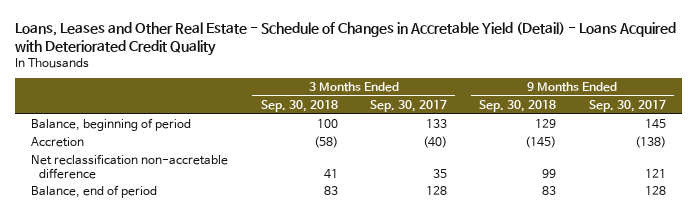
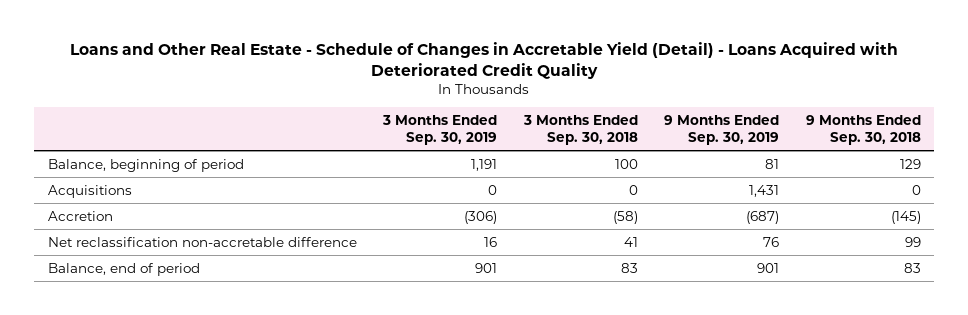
[15,22,677,56] Loans, Leases and Other Real Estate - Schedule of Changes in Accretable Yield (Detail) - Loans Acquired with Deteriorated Credit Quality -> [70,42,899,79] Loans and Other Real Estate - Schedule of Changes in Accretable Yield (Detail) - Loans Acquired with Deteriorated Credit Quality
[369,99,447,112] Sep. 30, 2017 -> none
[588,99,666,112] Sep. 30, 2017 -> none
none -> [382,115,498,145] 3 Months Ended Sep. 30, 2019
none -> [664,115,780,145] 9 Months Ended Sep. 30, 2019
none -> [47,184,132,198] Acquisitions

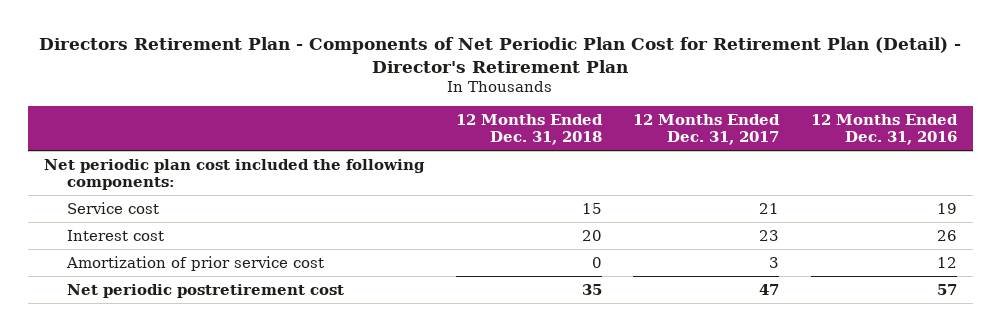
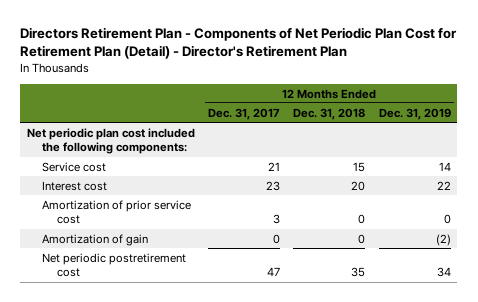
[811,114,959,146] 12 Months Ended Dec. 31, 2016 -> none
none -> [378,107,451,120] Dec. 31, 2019
none -> [42,233,149,246] Amortization of gain

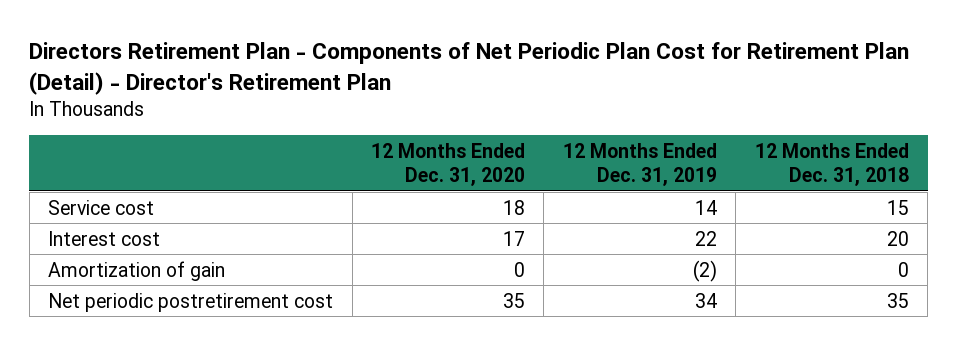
[208,107,281,120] Dec. 31, 2017 -> none
none -> [371,143,526,187] 12 Months Ended Dec. 31, 2020
[26,127,195,155] Net periodic plan cost included the following components: -> none
[42,199,192,225] Amortization of prior service cost -> none

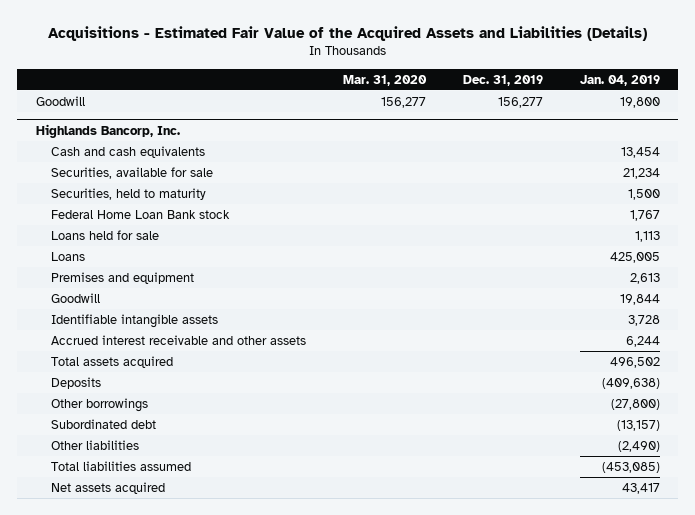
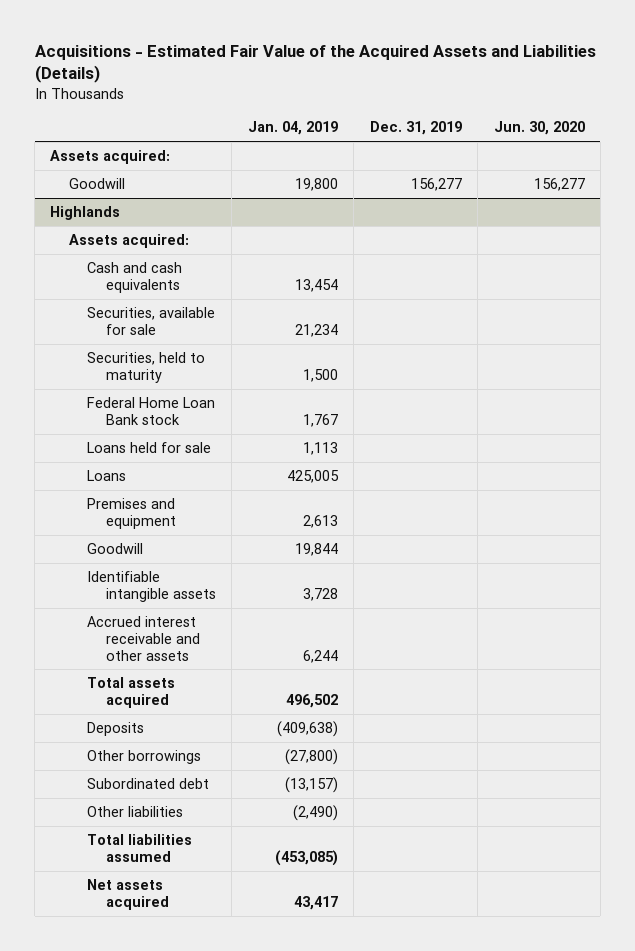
[343,74,428,86] Mar. 31, 2020 -> none
none -> [493,121,585,136] Jun. 30, 2020
none -> [50,150,171,165] Assets acquired:
[35,123,180,138] Highlands Bancorp, Inc. -> [50,206,121,221] Highlands
none -> [68,234,189,249] Assets acquired:

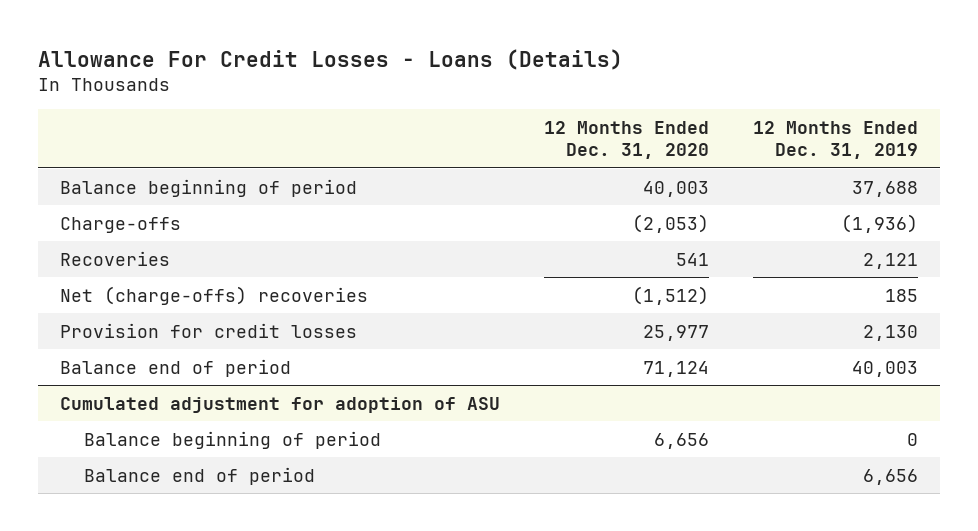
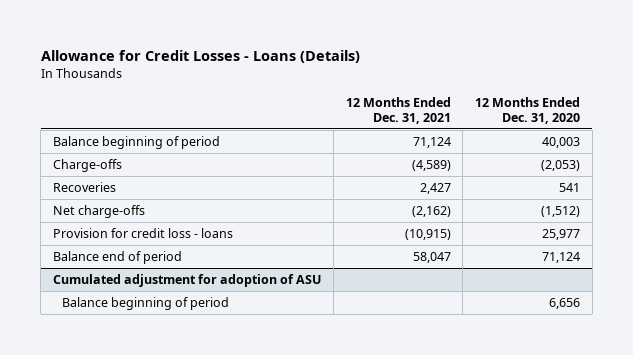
[38,48,624,70] Allowance For Credit Losses - Loans (Details) -> [40,49,360,63] Allowance for Credit Losses - Loans (Details)
[752,121,918,160] 12 Months Ended Dec. 31, 2019 -> none
none -> [345,96,451,124] 12 Months Ended Dec. 31, 2021
[60,285,369,305] Net (charge-offs) recoveries -> [53,205,146,219] Net charge-offs
[60,322,358,338] Provision for credit losses -> [53,228,234,239] Provision for credit loss - loans
[84,466,316,485] Balance end of period -> none

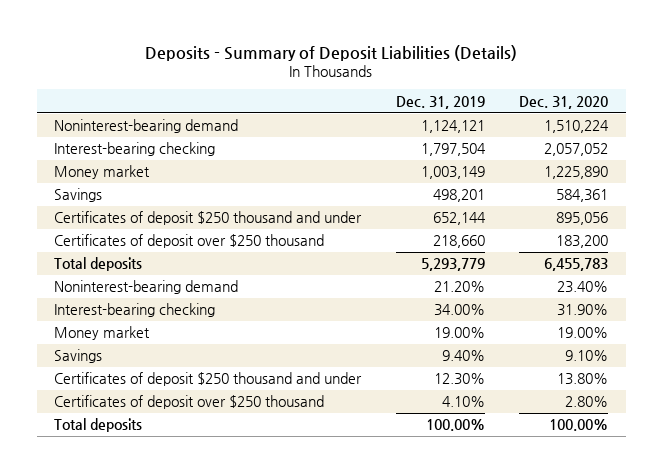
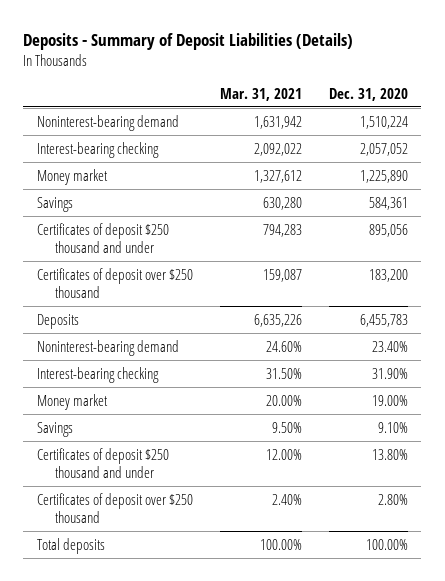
[395,95,485,109] Dec. 31, 2019 -> none
none -> [219,87,302,101] Mar. 31, 2021
[54,257,143,272] Total deposits -> [36,313,79,329] Deposits

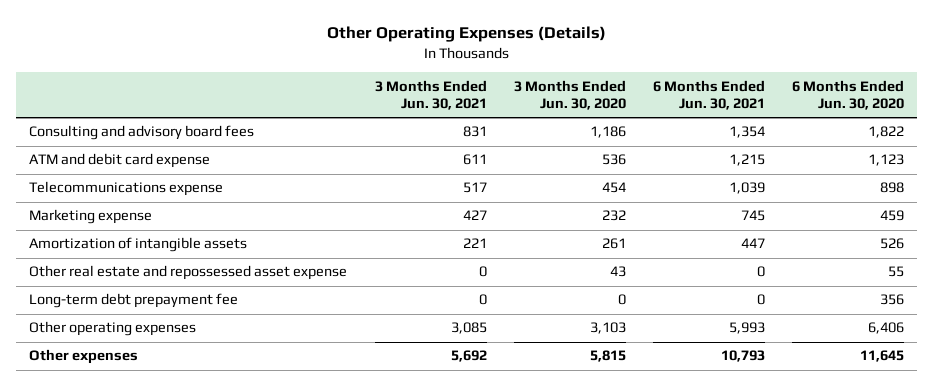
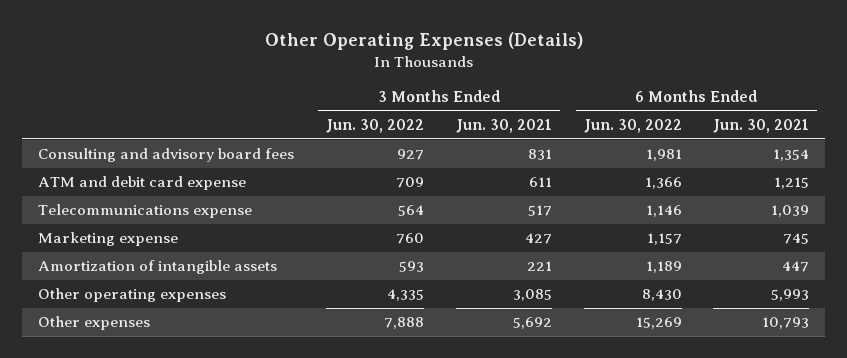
[513,79,626,111] 3 Months Ended Jun. 30, 2020 -> none
[791,79,904,111] 6 Months Ended Jun. 30, 2020 -> none
none -> [325,119,424,134] Jun. 30, 2022
none -> [583,119,682,134] Jun. 30, 2022
[29,265,348,281] Other real estate and repossessed asset expense -> none
[29,293,239,309] Long-term debt prepayment fee -> none

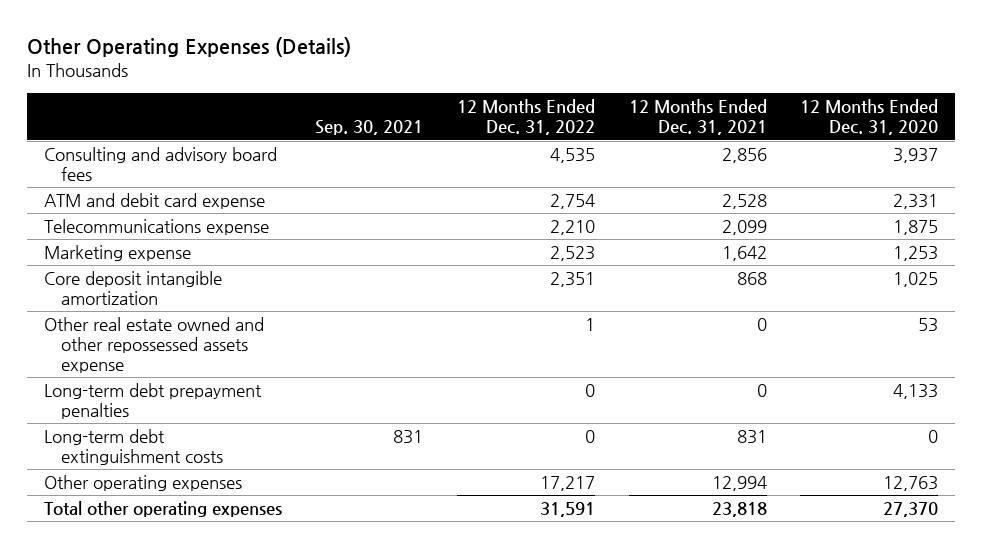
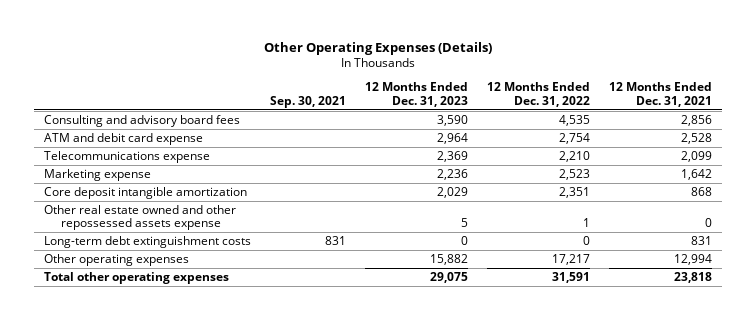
[800,99,939,136] 12 Months Ended Dec. 31, 2020 -> none
none -> [364,82,468,107] 12 Months Ended Dec. 31, 2023
[43,383,262,420] Long-term debt prepayment penalties -> none

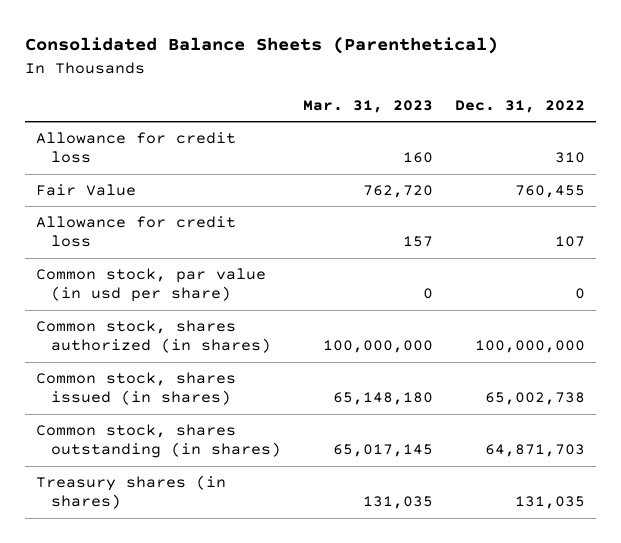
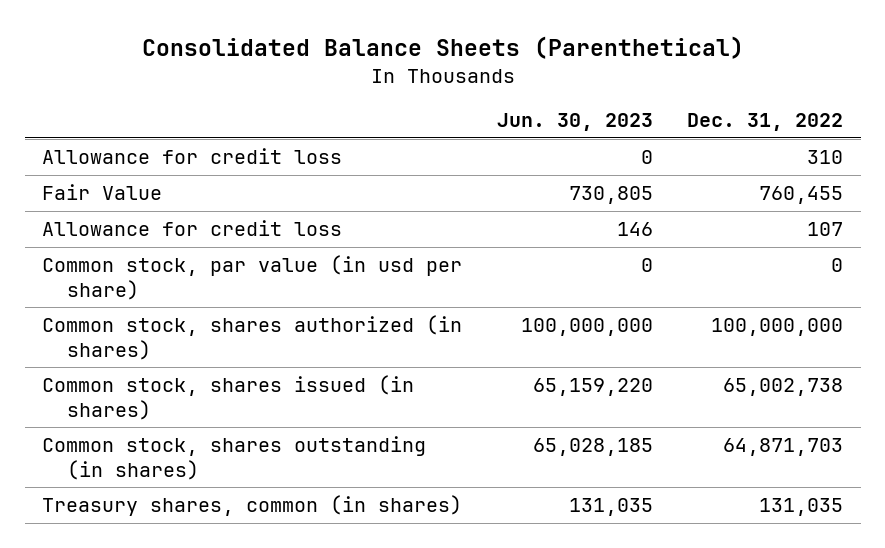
[303,100,434,114] Mar. 31, 2023 -> none
none -> [496,113,653,132] Jun. 30, 2023
[35,475,226,510] Treasury shares (in shares) -> [41,495,462,517] Treasury shares, common (in shares)

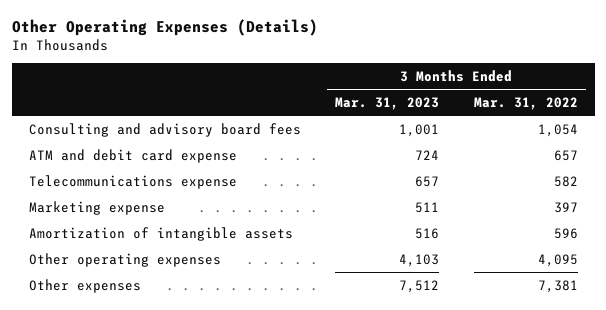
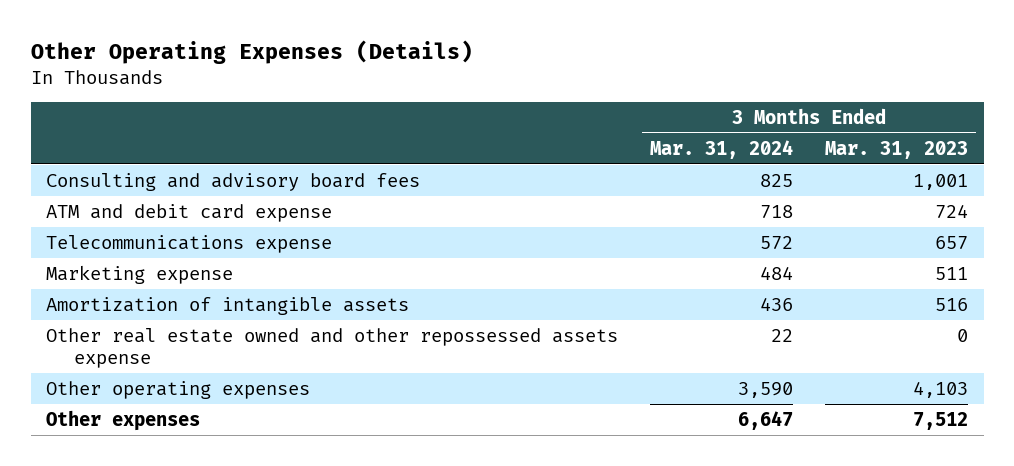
[473,96,578,110] Mar. 31, 2022 -> none
none -> [650,139,794,159] Mar. 31, 2024
none -> [46,327,619,369] Other real estate owned and other repossessed assets expense

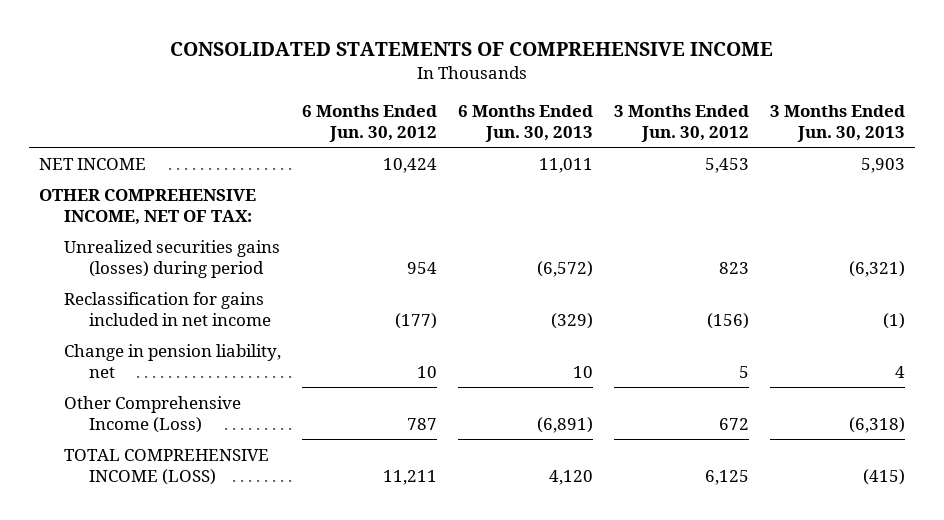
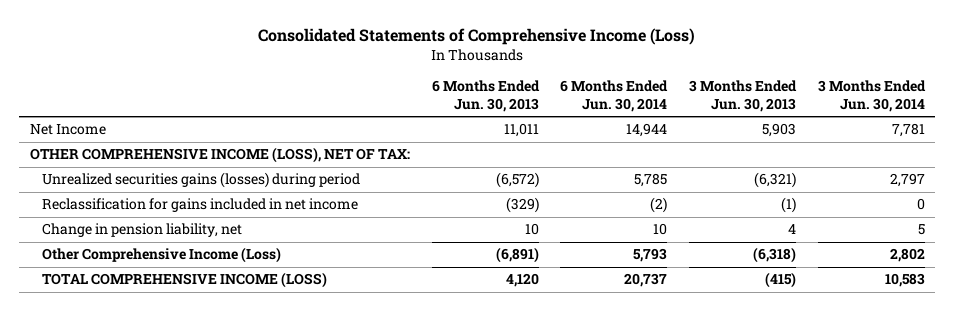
[170,41,774,56] CONSOLIDATED STATEMENTS OF COMPREHENSIVE INCOME -> [258,27,696,45] Consolidated Statements of Comprehensive Income (Loss)
[302,105,438,143] 6 Months Ended Jun. 30, 2012 -> none
[613,105,749,143] 3 Months Ended Jun. 30, 2012 -> none
none -> [560,79,669,112] 6 Months Ended Jun. 30, 2014
none -> [817,79,926,112] 3 Months Ended Jun. 30, 2014
[39,157,147,170] NET INCOME -> [30,124,107,136] Net Income
[39,188,257,225] OTHER COMPREHENSIVE INCOME, NET OF TAX: -> [30,147,411,164] OTHER COMPREHENSIVE INCOME (LOSS), NET OF TAX:

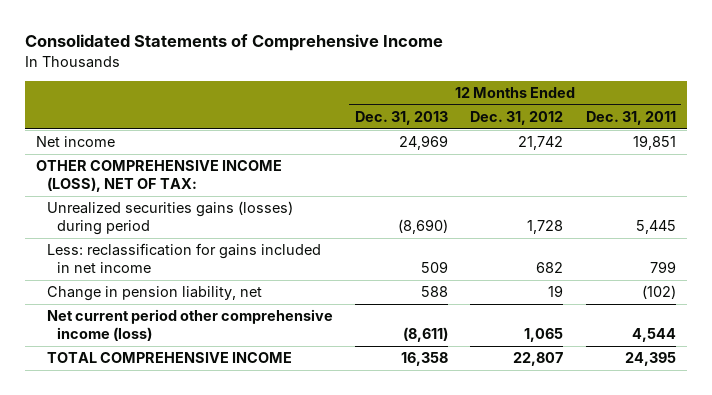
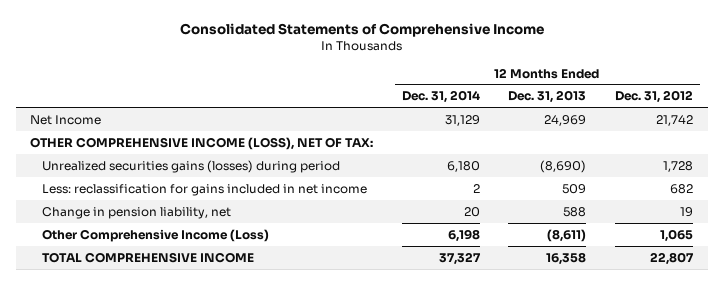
[585,111,676,126] Dec. 31, 2011 -> none
none -> [401,90,480,104] Dec. 31, 2014
[36,136,116,148] Net income -> [30,114,102,125] Net Income
[46,309,333,342] Net current period other comprehensive income (loss) -> [41,228,269,242] Other Comprehensive Income (Loss)

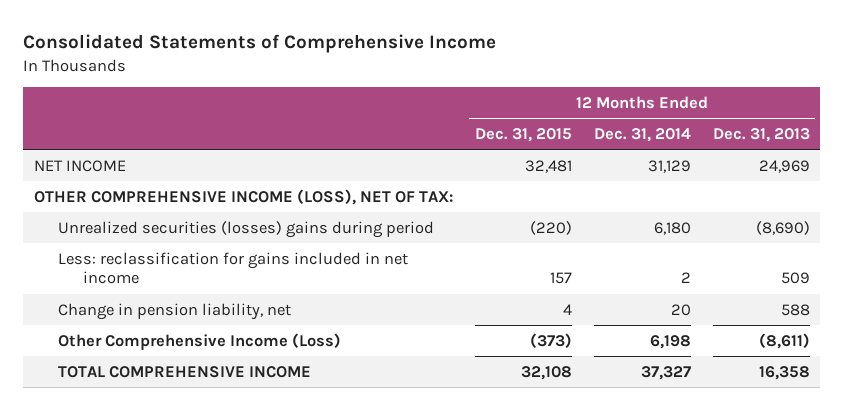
[615,90,694,104] Dec. 31, 2012 -> none
none -> [474,128,572,143] Dec. 31, 2015
[30,114,102,125] Net Income -> [33,159,126,172] NET INCOME
[41,159,340,173] Unrealized securities gains (losses) during period -> [58,220,435,238] Unrealized securities (losses) gains during period

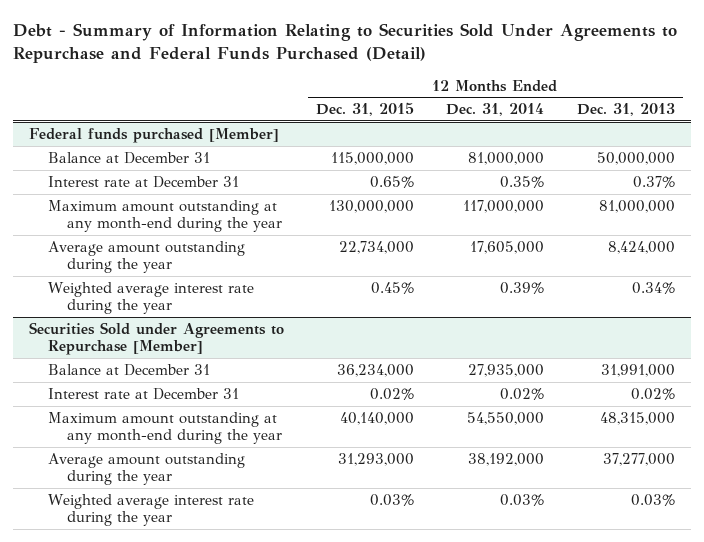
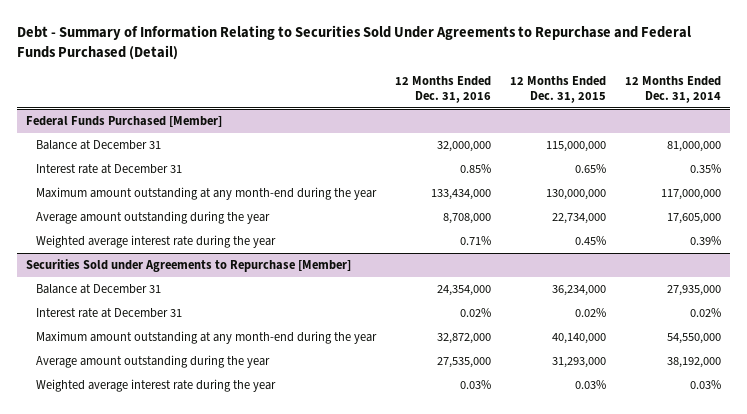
[576,103,675,117] Dec. 31, 2013 -> none
none -> [395,76,492,104] 12 Months Ended Dec. 31, 2016
[29,127,280,143] Federal funds purchased [Member] -> [26,115,223,127] Federal Funds Purchased [Member]

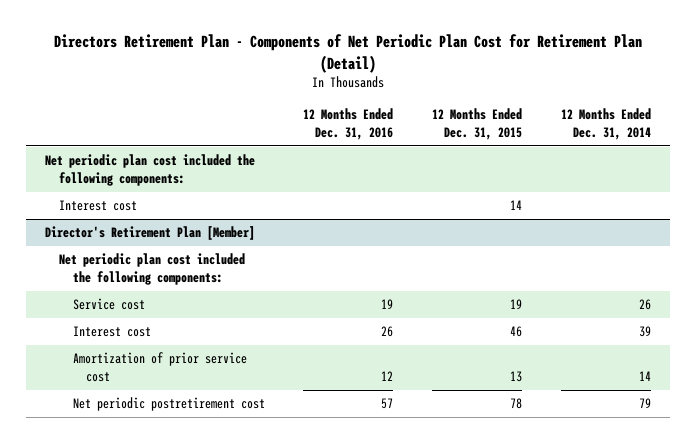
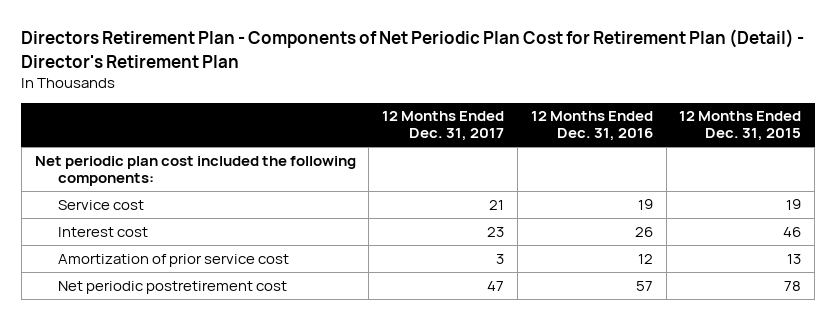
[54,34,643,73] Directors Retirement Plan - Components of Net Periodic Plan Cost for Retirement Plan (Detail) -> [21,29,805,68] Directors Retirement Plan - Components of Net Periodic Plan Cost for Retirement Plan (Detail) - Director's Retirement Plan
[560,108,651,140] 12 Months Ended Dec. 31, 2014 -> none
none -> [382,111,505,142] 12 Months Ended Dec. 31, 2017
[58,200,137,212] Interest cost -> none
[45,226,256,241] Director's Retirement Plan [Member] -> none
[58,253,245,285] Net periodic plan cost included the following components: -> none

